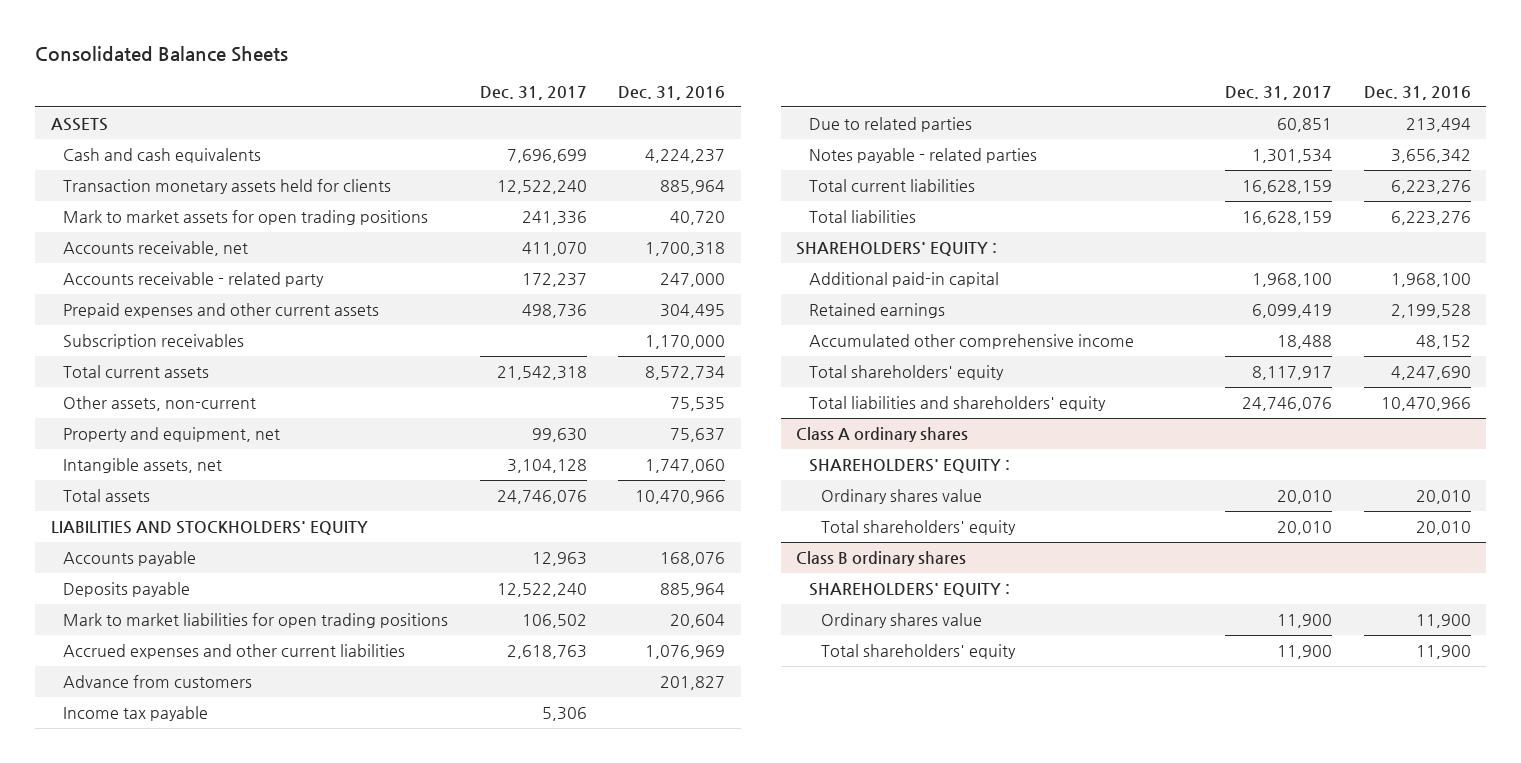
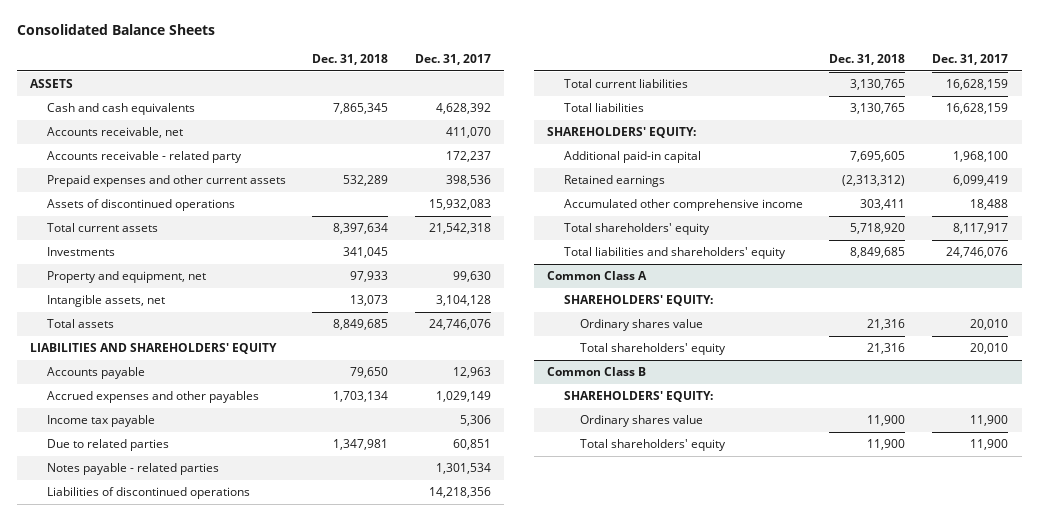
[618,85,726,100] Dec. 31, 2016 -> none
none -> [312,53,389,65] Dec. 31, 2018
[63,179,392,195] Transaction monetary assets held for clients -> none
[63,210,429,226] Mark to market assets for open trading positions -> none
[506,149,587,164] 7,696,699 -> [435,103,491,115] 4,628,392
[63,334,245,350] Subscription receivables -> none
[521,304,587,319] 498,736 -> [445,175,491,187] 398,536
none -> [46,199,235,212] Assets of discontinued operations
[63,396,257,412] Other assets, non-current -> none
none -> [46,247,115,257] Investments
[50,521,368,536] LIABILITIES AND STOCKHOLDERS' EQUITY -> [29,343,277,355] LIABILITIES AND SHAREHOLDERS' EQUITY
[63,582,191,598] Deposits payable -> none
[63,613,449,629] Mark to market liabilities for open trading positions -> none
[63,675,253,689] Advance from customers -> none
[63,644,406,660] Accrued expenses and other current liabilities -> [46,391,259,404] Accrued expenses and other payables
[506,645,587,660] 2,618,763 -> [435,391,491,403] 1,029,149
none -> [46,487,250,500] Liabilities of discontinued operations
[796,242,998,257] SHAREHOLDERS' EQUITY : -> [547,127,697,139] SHAREHOLDERS' EQUITY:
[796,427,969,443] Class A ordinary shares -> [547,271,648,281] Common Class A
[808,459,1010,474] SHAREHOLDERS' EQUITY : -> [563,295,713,307] SHAREHOLDERS' EQUITY:
[796,551,967,567] Class B ordinary shares -> [547,367,647,377] Common Class B
[808,583,1010,598] SHAREHOLDERS' EQUITY : -> [563,391,713,403] SHAREHOLDERS' EQUITY:

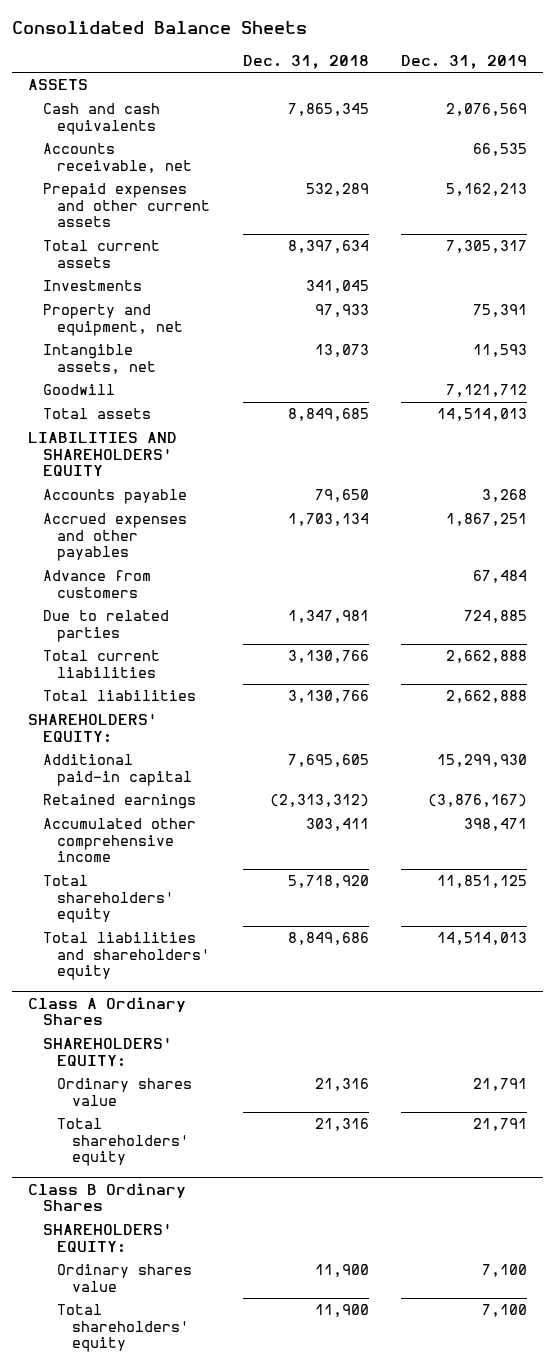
[414,53,491,65] Dec. 31, 2017 -> none
none -> [401,54,528,69] Dec. 31, 2019
[46,151,242,164] Accounts receivable - related party -> none
[46,199,235,212] Assets of discontinued operations -> none
none -> [42,384,115,396] Goodwill
[46,415,155,428] Income tax payable -> none
none -> [42,570,151,598] Advance from customers
[46,463,219,476] Notes payable - related parties -> none
[46,487,250,500] Liabilities of discontinued operations -> none
[850,79,906,91] 3,130,765 -> [287,650,369,664] 3,130,766
[850,103,906,115] 3,130,765 -> [287,690,369,704] 3,130,766
[850,247,906,259] 8,849,685 -> [287,932,369,946] 8,849,686
[547,271,648,281] Common Class A -> [28,996,187,1026] Class A Ordinary Shares
[547,367,647,377] Common Class B -> [28,1182,187,1212] Class B Ordinary Shares

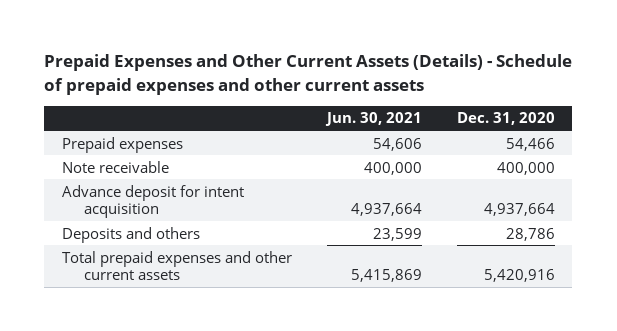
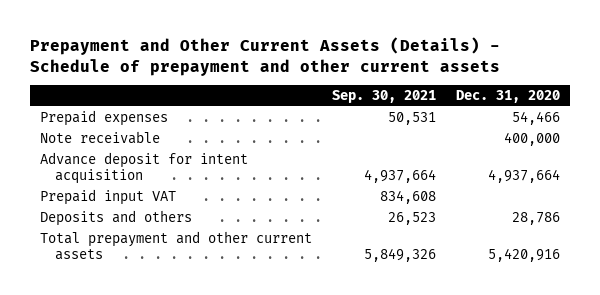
[44,54,573,95] Prepaid Expenses and Other Current Assets (Details) - Schedule of prepaid expenses and other current assets -> [30,36,501,76] Prepayment and Other Current Assets (Details) - Schedule of prepayment and other current assets
[324,112,422,127] Jun. 30, 2021 -> none
none -> [332,90,437,104] Sep. 30, 2021
none -> [40,189,177,206] Prepaid input VAT
[61,250,292,281] Total prepaid expenses and other current assets -> [40,231,313,261] Total prepayment and other current assets

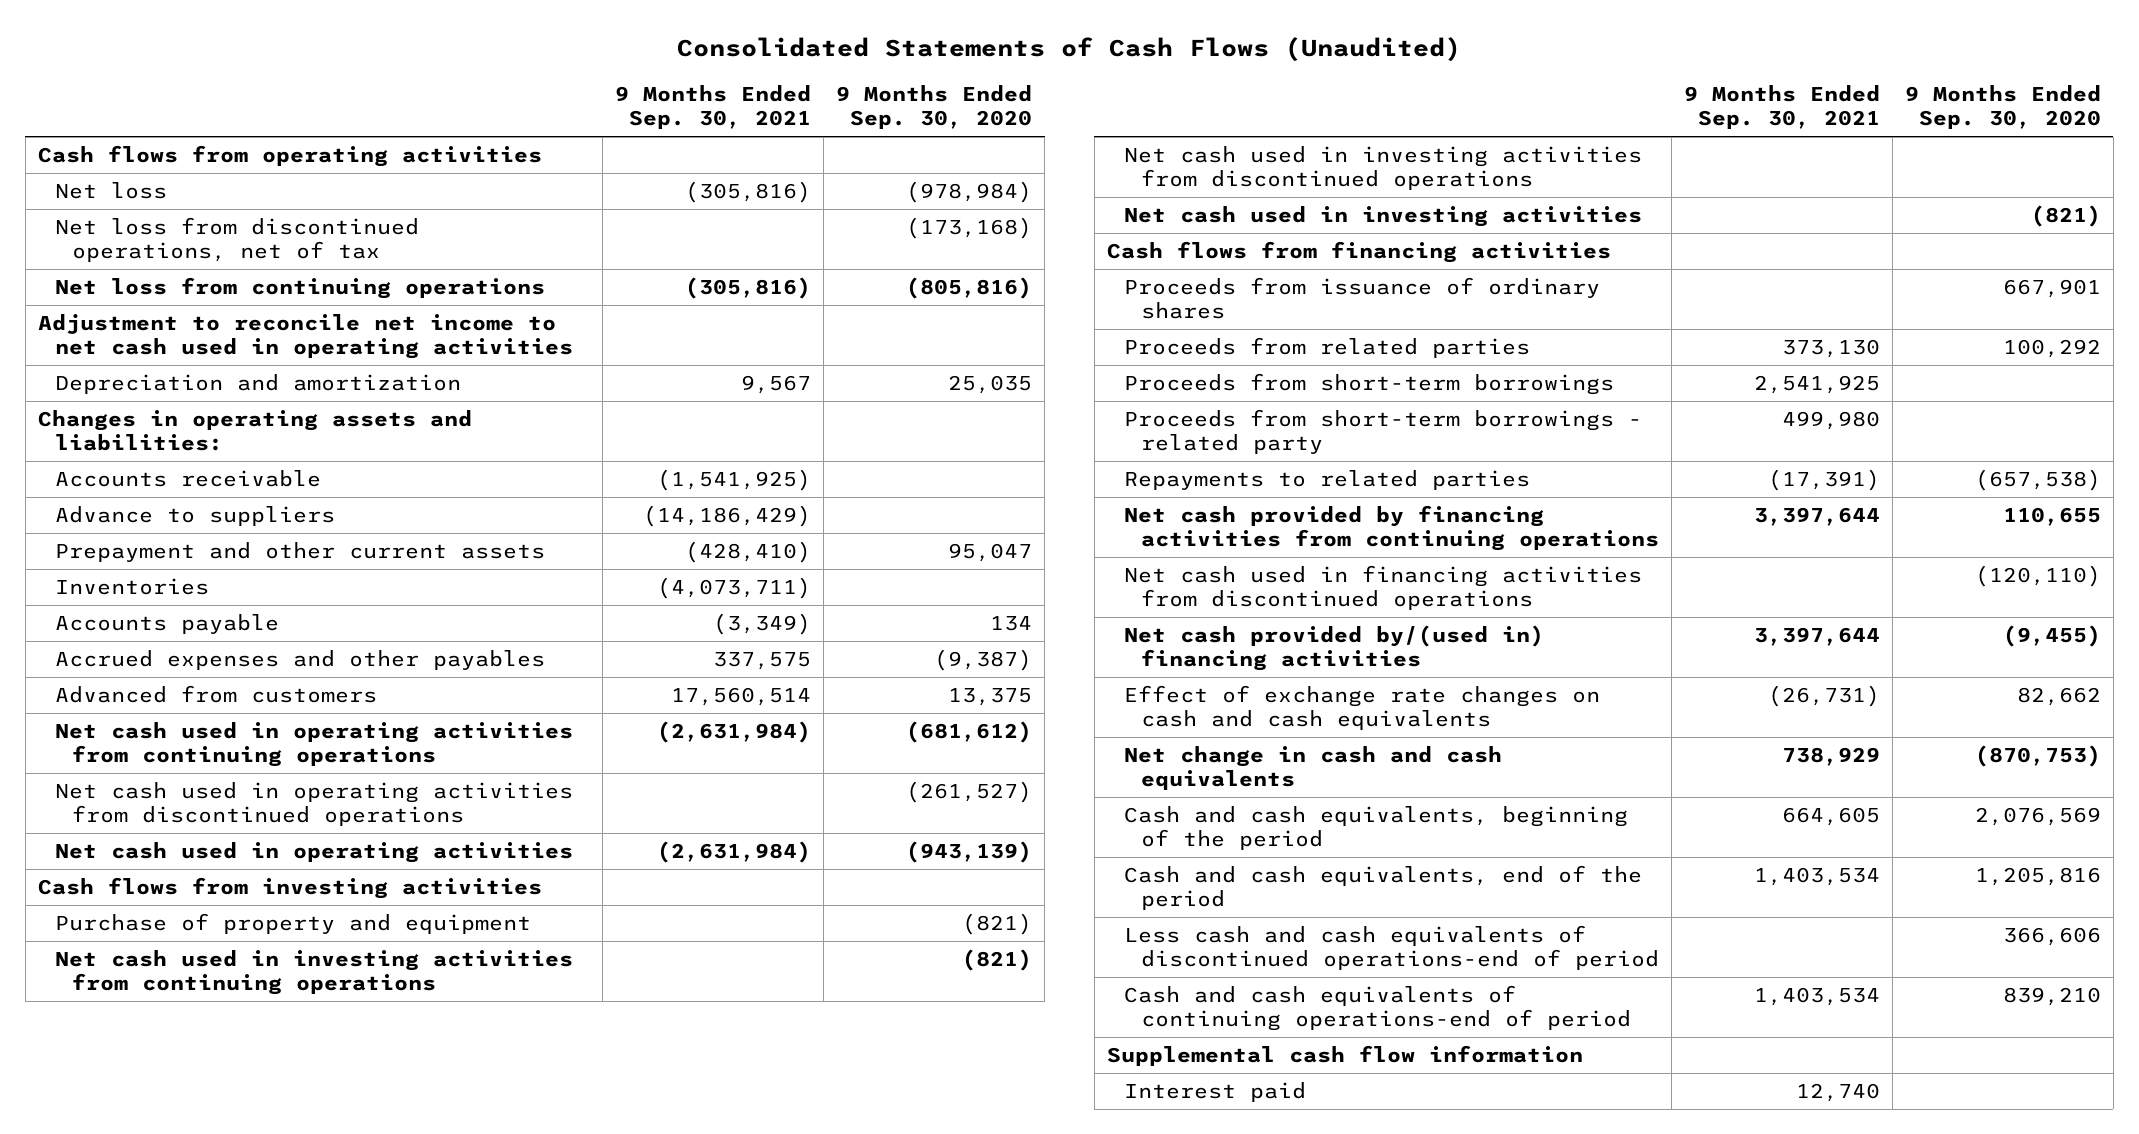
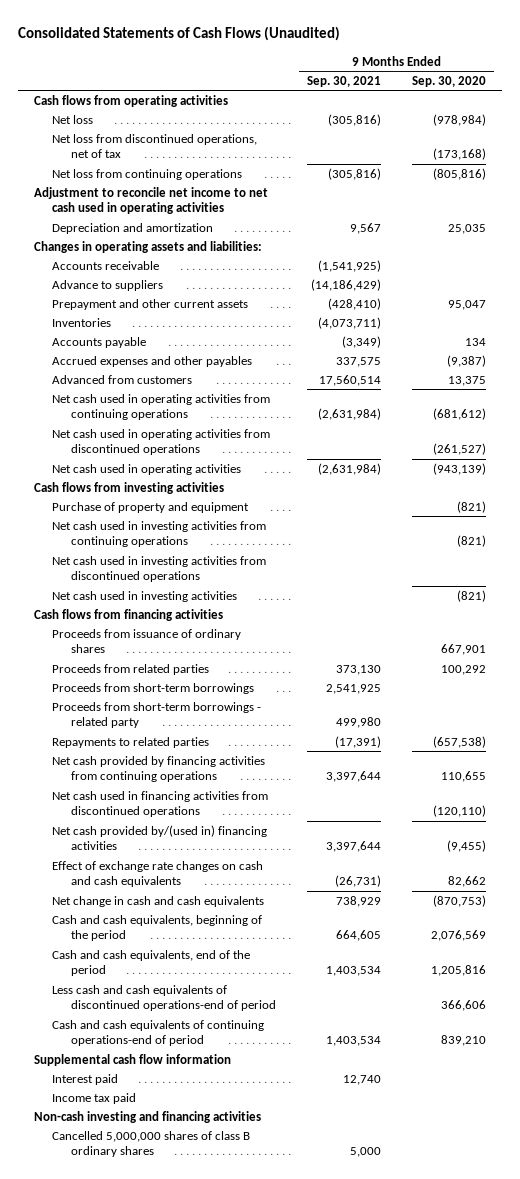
none -> [52,1092,137,1104] Income tax paid
none -> [33,1110,261,1123] Non-cash investing and financing activities
none -> [52,1130,251,1158] Cancelled 5,000,000 shares of class B ordinary shares

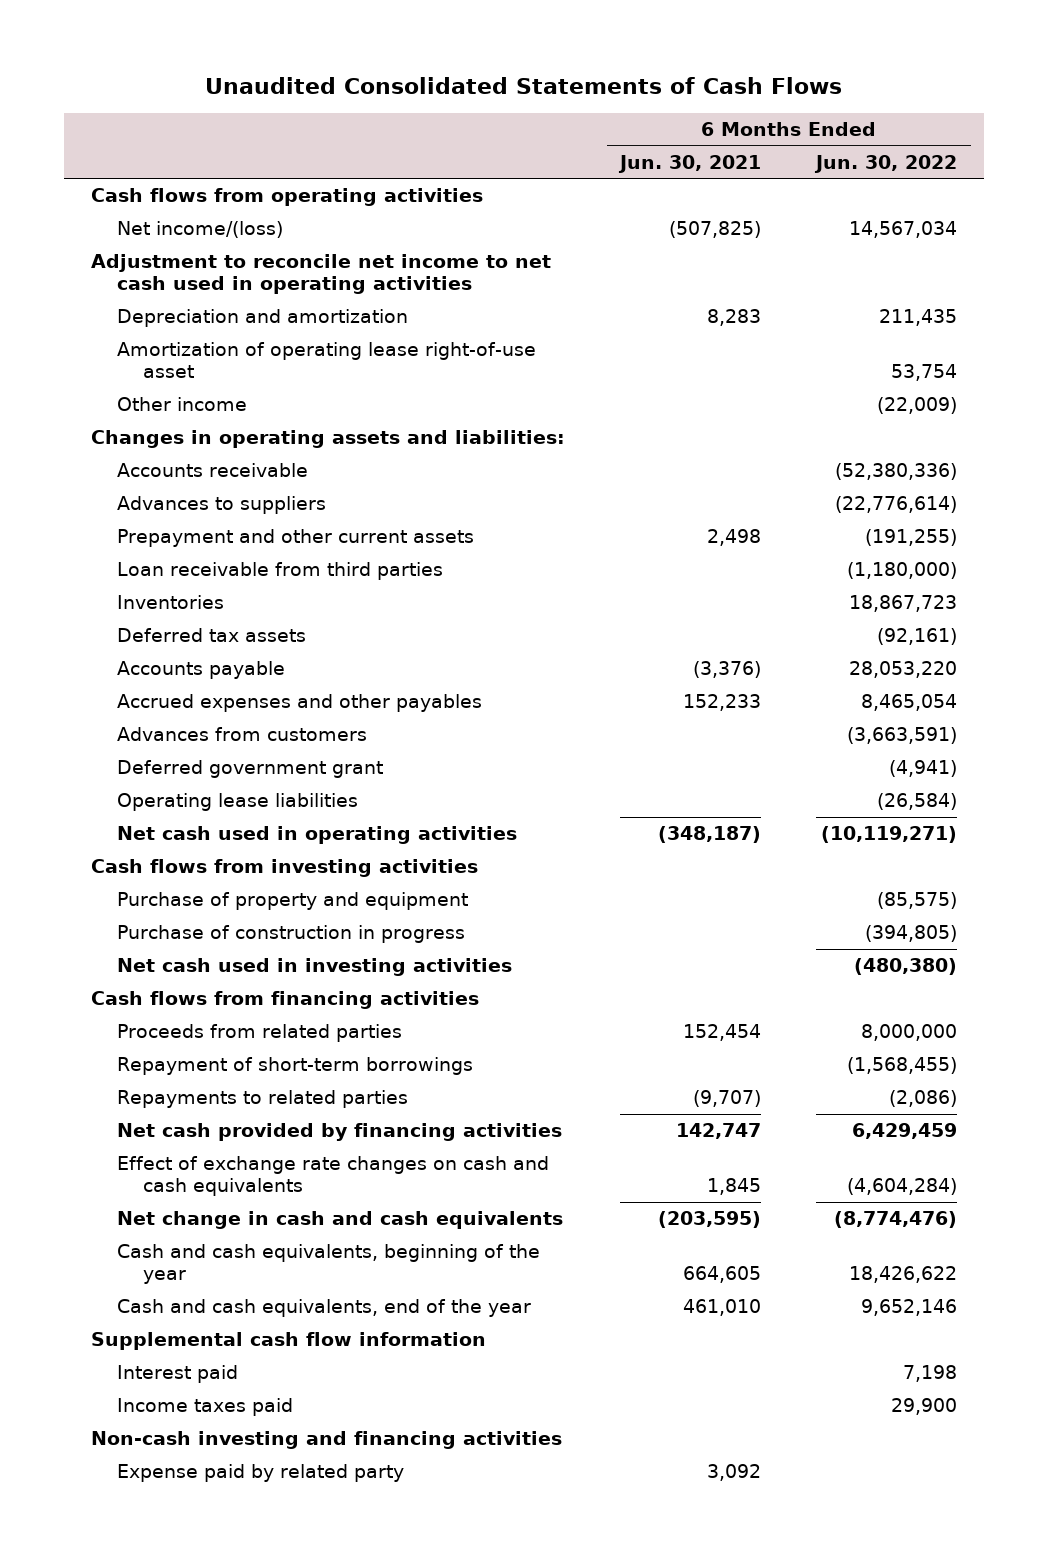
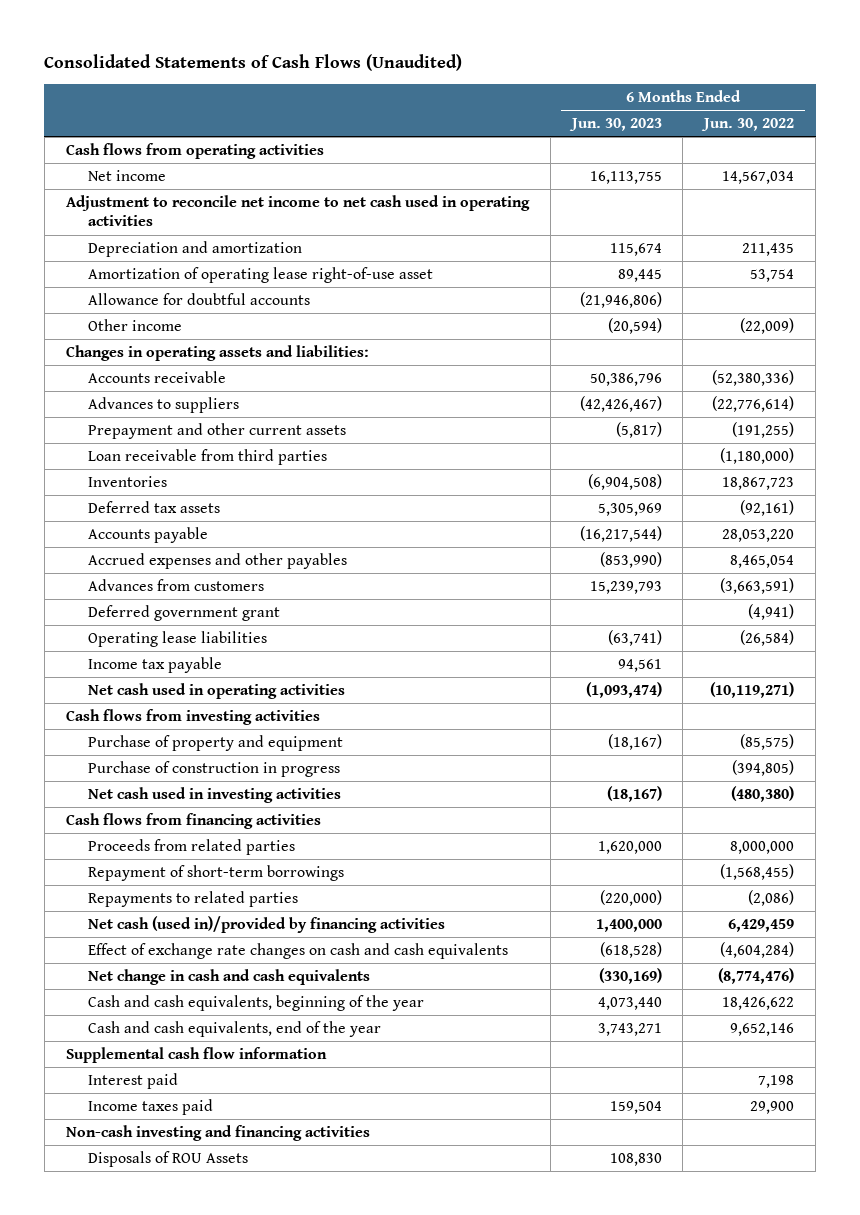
[205,76,843,94] Unaudited Consolidated Statements of Cash Flows -> [44,54,463,72] Consolidated Statements of Cash Flows (Unaudited)
[618,155,762,174] Jun. 30, 2021 -> none
none -> [568,117,662,131] Jun. 30, 2023
[117,221,284,239] Net income/(loss) -> [87,169,166,181] Net income
none -> [87,292,310,305] Allowance for doubtful accounts
none -> [87,656,222,673] Income tax payable
[117,1123,563,1142] Net cash provided by financing activities -> [87,915,445,933] Net cash (used in)/provided by financing activities
[117,1464,405,1483] Expense paid by related party -> [87,1150,248,1167] Disposals of ROU Assets

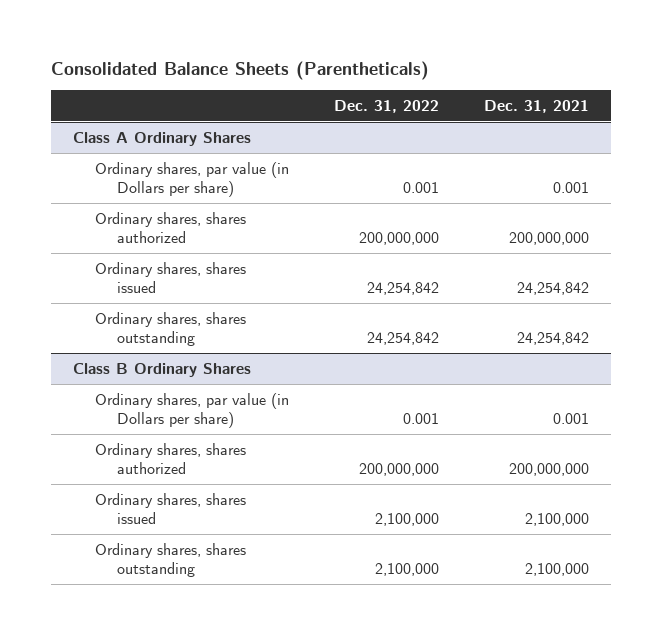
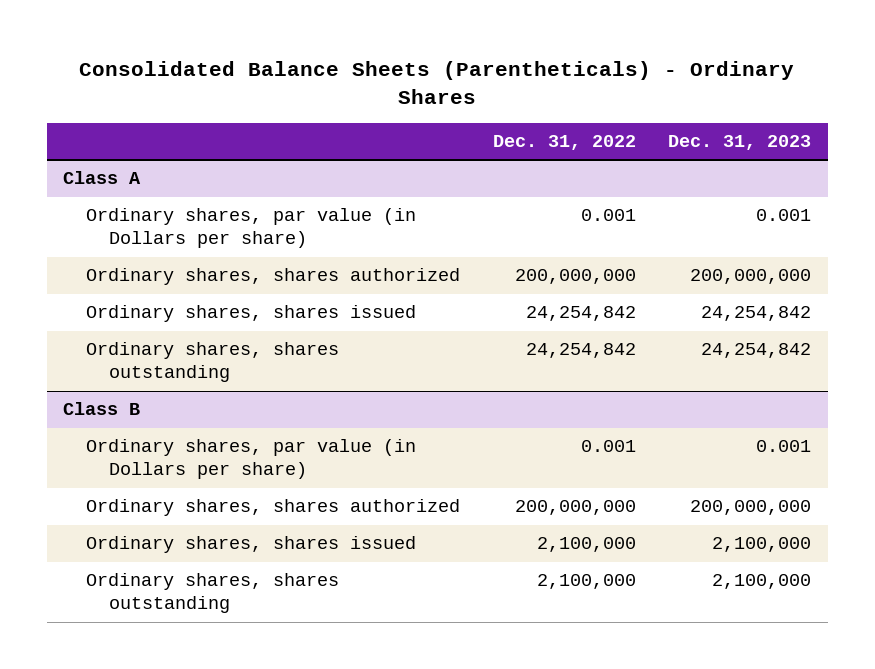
[50,60,429,80] Consolidated Balance Sheets (Parentheticals) -> [79,60,795,105] Consolidated Balance Sheets (Parentheticals) - Ordinary Shares
[483,99,589,113] Dec. 31, 2021 -> none
none -> [668,135,812,151] Dec. 31, 2023
[73,131,252,146] Class A Ordinary Shares -> [63,171,142,185] Class A
[73,362,252,377] Class B Ordinary Shares -> [63,402,141,416] Class B

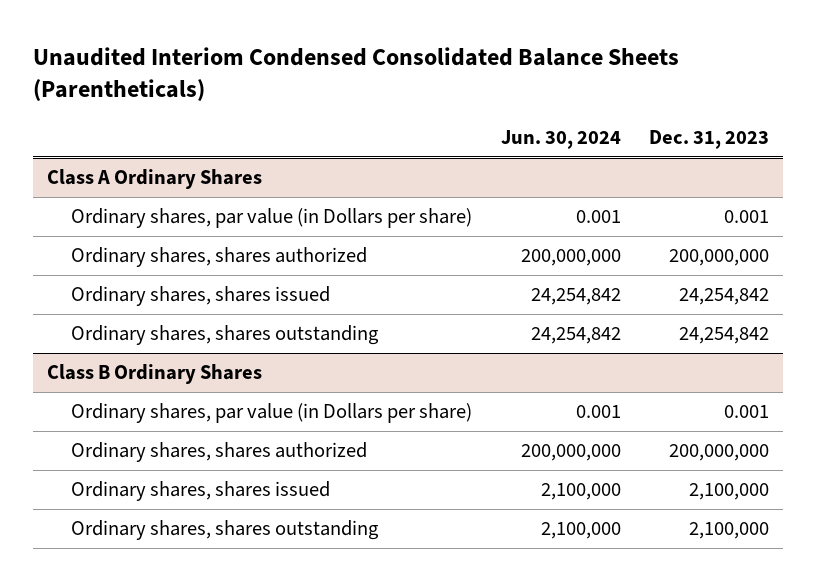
[79,60,795,105] Consolidated Balance Sheets (Parentheticals) - Ordinary Shares -> [33,47,680,102] Unaudited Interiom Condensed Consolidated Balance Sheets (Parentheticals)
[492,135,636,151] Dec. 31, 2022 -> none
none -> [500,130,621,150] Jun. 30, 2024
[63,171,142,185] Class A -> [47,169,263,190] Class A Ordinary Shares
[63,402,141,416] Class B -> [47,364,263,385] Class B Ordinary Shares

